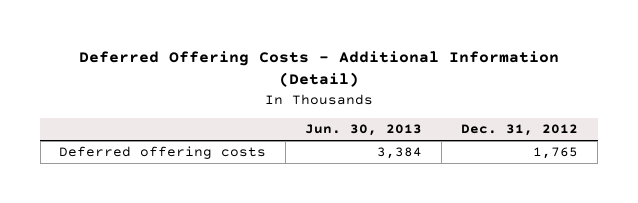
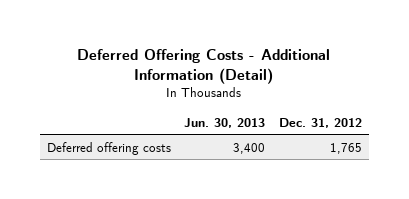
[377,147,423,160] 3,384 -> [233,142,266,154] 3,400

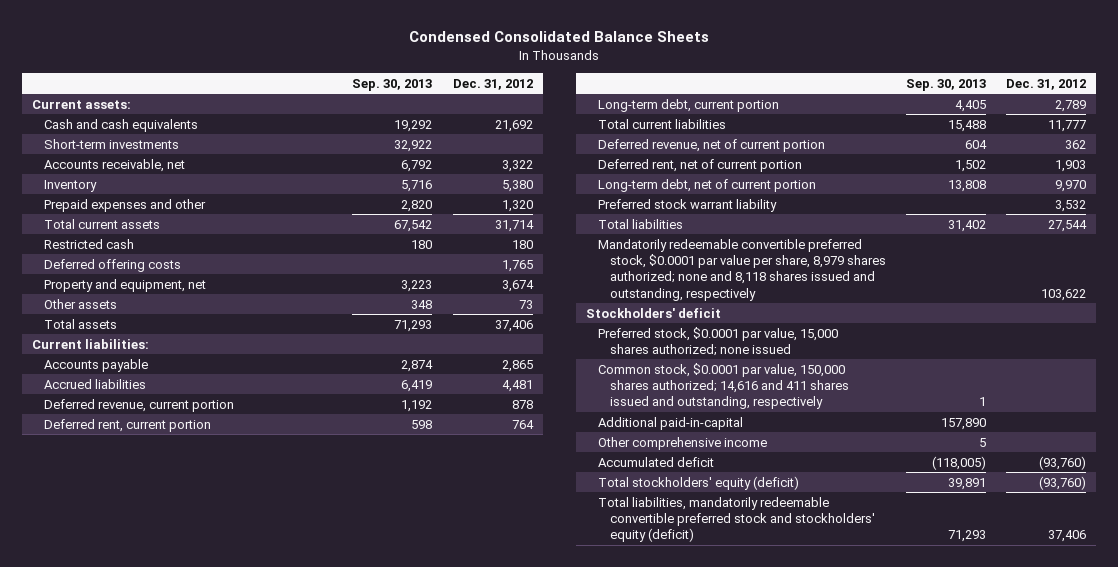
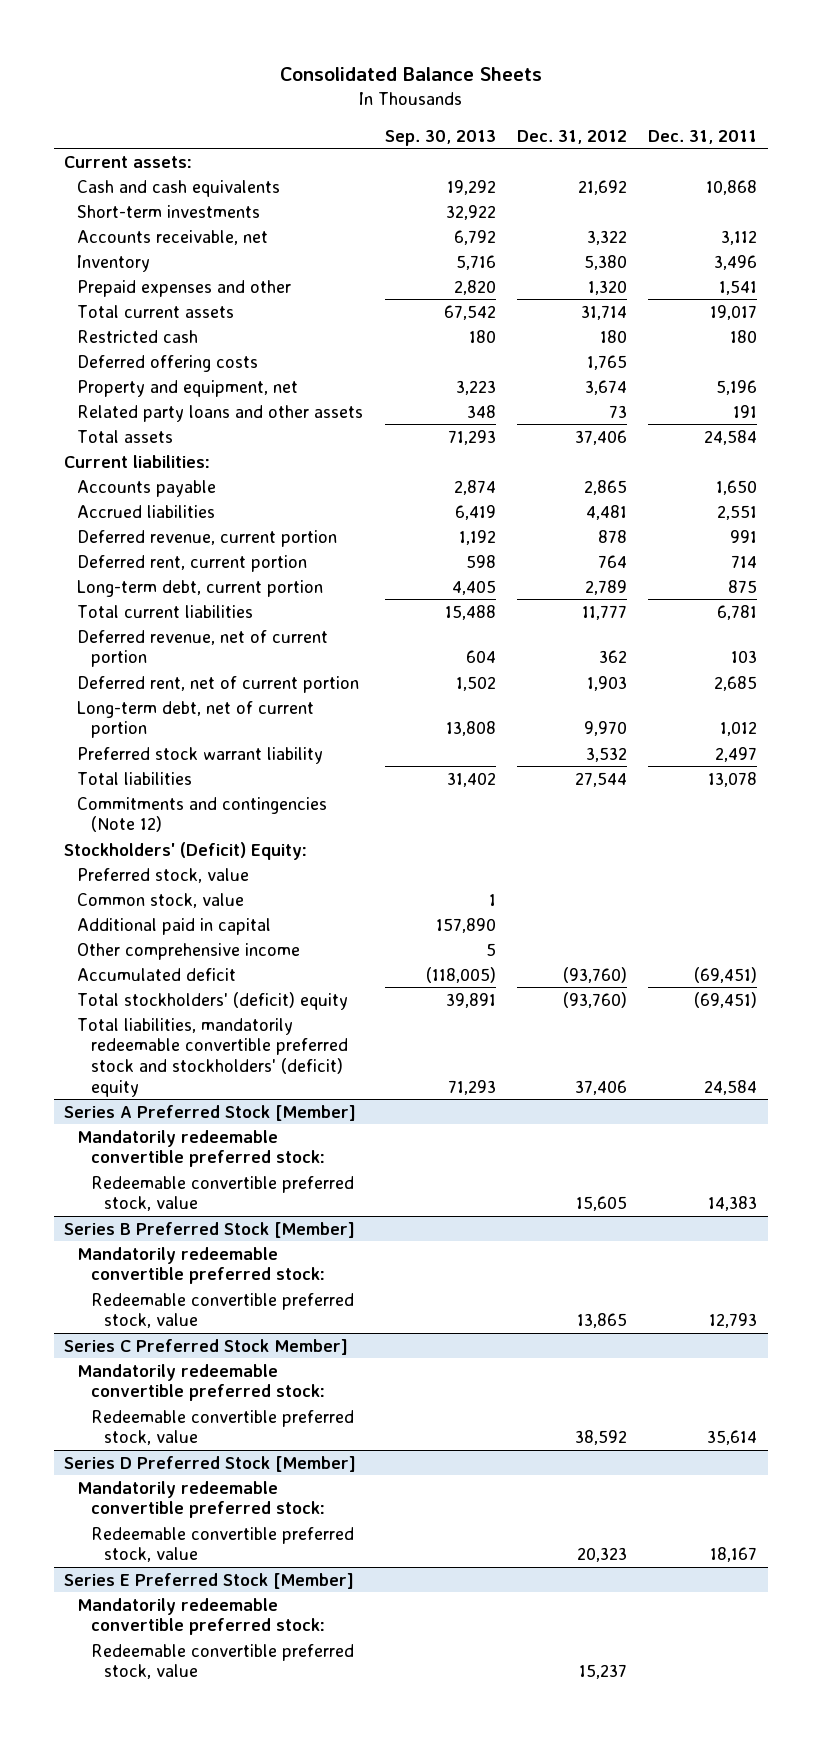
[409,31,710,43] Condensed Consolidated Balance Sheets -> [279,67,542,82] Consolidated Balance Sheets
none -> [648,129,758,144] Dec. 31, 2011
[44,298,118,309] Other assets -> [77,404,364,422] Related party loans and other assets
[597,238,886,301] Mandatorily redeemable convertible preferred stock, $0.0001 par value per share, 8,979 shares authorized; none and 8,118 shares issued and outstanding, respectively -> none
none -> [77,796,328,833] Commitments and contingencies (Note 12)
[585,307,721,318] Stockholders' deficit -> [64,841,308,860] Stockholders' (Deficit) Equity:
[597,326,838,356] Preferred stock, $0.0001 par value, 15,000 shares authorized; none issued -> [77,867,250,883] Preferred stock, value
[597,362,849,410] Common stock, $0.0001 par value, 150,000 shares authorized; 14,616 and 411 shares issued and outstanding, respectively -> [77,892,245,908] Common stock, value
[597,416,743,430] Additional paid-in-capital -> [77,917,272,935] Additional paid in capital
[597,475,799,490] Total stockholders' equity (deficit) -> [77,991,349,1010] Total stockholders' (deficit) equity
[597,496,875,543] Total liabilities, mandatorily redeemable convertible preferred stock and stockholders' equity (deficit) -> [77,1017,348,1097] Total liabilities, mandatorily redeemable convertible preferred stock and stockholders' (deficit) equity
none -> [64,1104,357,1121] Series A Preferred Stock [Member]
none -> [77,1129,325,1168] Mandatorily redeemable convertible preferred stock:
none -> [90,1175,354,1212] Redeemable convertible preferred stock, value
none -> [64,1221,356,1238] Series B Preferred Stock [Member]
none -> [77,1246,325,1285] Mandatorily redeemable convertible preferred stock:
none -> [90,1292,354,1329] Redeemable convertible preferred stock, value
none -> [64,1338,349,1355] Series C Preferred Stock Member]
none -> [77,1363,325,1402] Mandatorily redeemable convertible preferred stock:
none -> [90,1409,354,1446] Redeemable convertible preferred stock, value
none -> [64,1455,357,1472] Series D Preferred Stock [Member]
none -> [77,1480,325,1519] Mandatorily redeemable convertible preferred stock:
none -> [90,1526,354,1563] Redeemable convertible preferred stock, value
none -> [64,1572,355,1589] Series E Preferred Stock [Member]
none -> [77,1597,325,1636] Mandatorily redeemable convertible preferred stock:
none -> [90,1643,354,1680] Redeemable convertible preferred stock, value

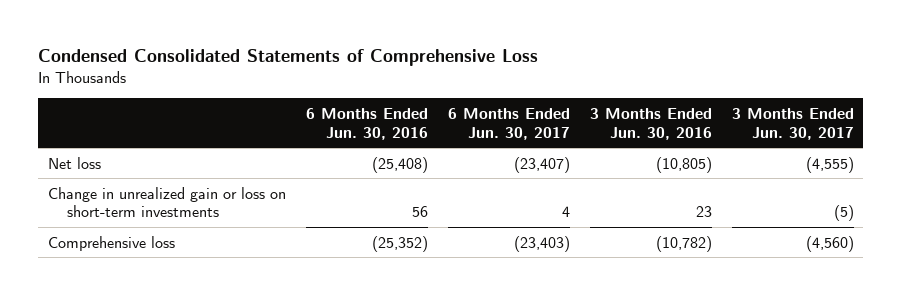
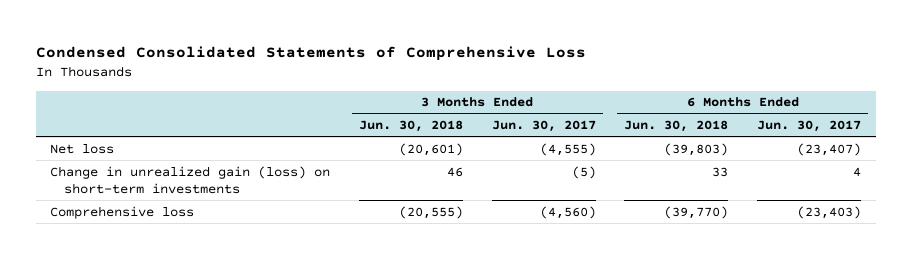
[305,107,428,140] 6 Months Ended Jun. 30, 2016 -> none
[589,107,712,140] 3 Months Ended Jun. 30, 2016 -> none
none -> [358,119,463,132] Jun. 30, 2018
none -> [624,119,729,132] Jun. 30, 2018
[48,186,287,218] Change in unrealized gain or loss on short-term investments -> [50,165,331,194] Change in unrealized gain (loss) on short-term investments

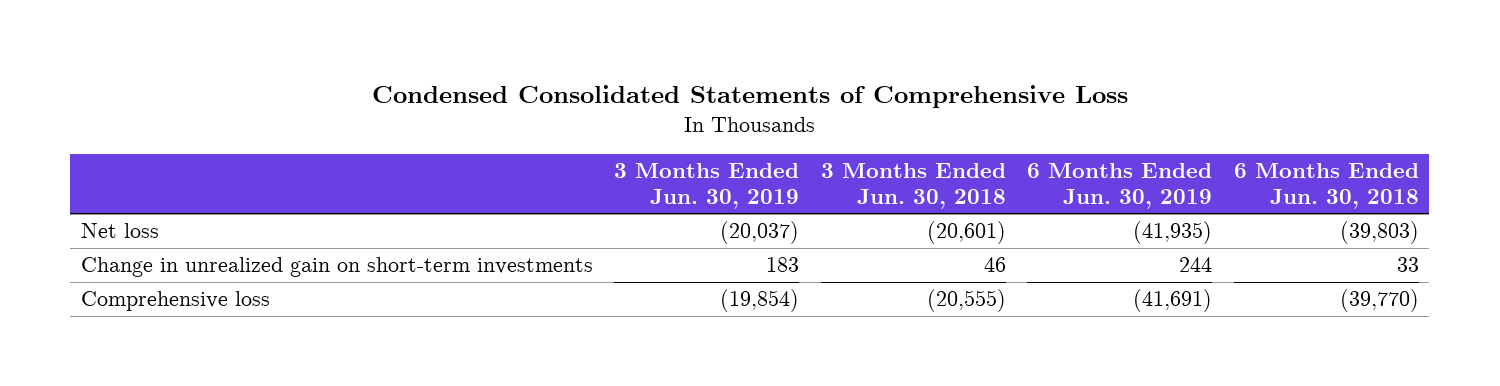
[491,119,596,132] Jun. 30, 2017 -> none
[757,119,862,132] Jun. 30, 2017 -> none
none -> [614,162,800,209] 3 Months Ended Jun. 30, 2019
none -> [1027,162,1213,209] 6 Months Ended Jun. 30, 2019
[50,165,331,194] Change in unrealized gain (loss) on short-term investments -> [81,257,594,278] Change in unrealized gain on short-term investments

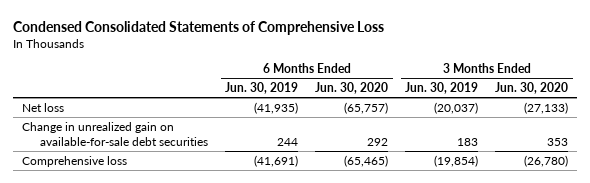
[820,162,1006,209] 3 Months Ended Jun. 30, 2018 -> none
[1233,162,1419,209] 6 Months Ended Jun. 30, 2018 -> none
none -> [315,82,389,95] Jun. 30, 2020
none -> [495,82,569,95] Jun. 30, 2020
[81,257,594,278] Change in unrealized gain on short-term investments -> [21,121,209,146] Change in unrealized gain on available-for-sale debt securities

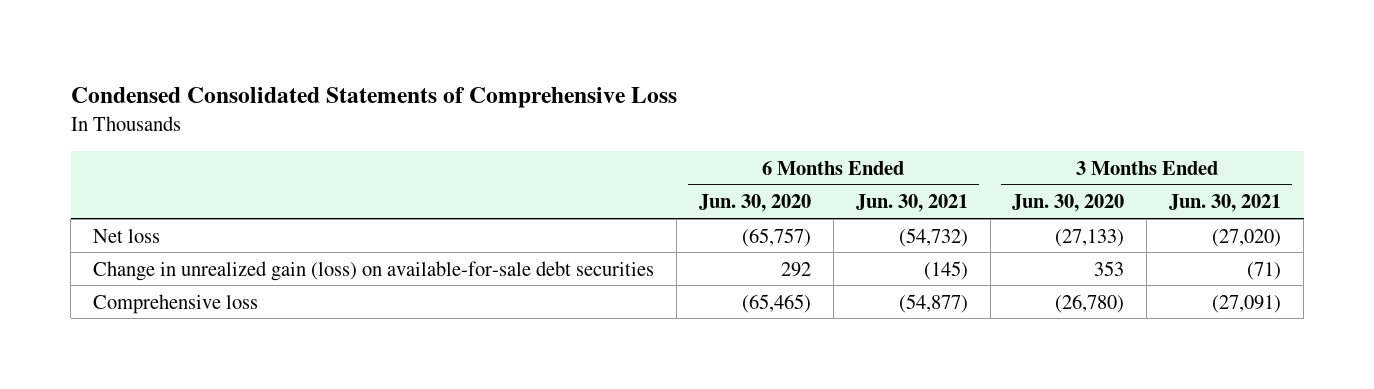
[225,82,299,95] Jun. 30, 2019 -> none
[405,82,479,95] Jun. 30, 2019 -> none
none -> [855,194,968,213] Jun. 30, 2021
none -> [1169,194,1282,213] Jun. 30, 2021
[21,121,209,146] Change in unrealized gain on available-for-sale debt securities -> [93,260,655,281] Change in unrealized gain (loss) on available-for-sale debt securities

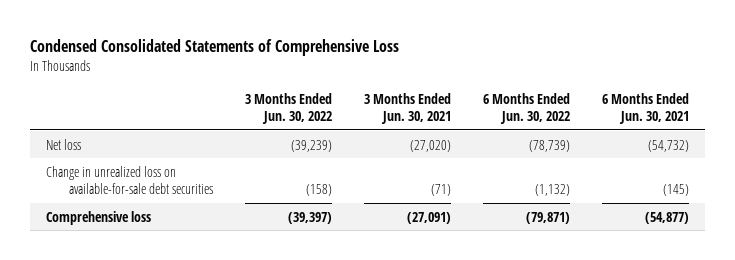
[698,194,811,213] Jun. 30, 2020 -> none
[1012,194,1125,213] Jun. 30, 2020 -> none
none -> [244,92,332,125] 3 Months Ended Jun. 30, 2022
none -> [482,92,570,125] 6 Months Ended Jun. 30, 2022
[93,260,655,281] Change in unrealized gain (loss) on available-for-sale debt securities -> [46,165,213,194] Change in unrealized loss on available-for-sale debt securities

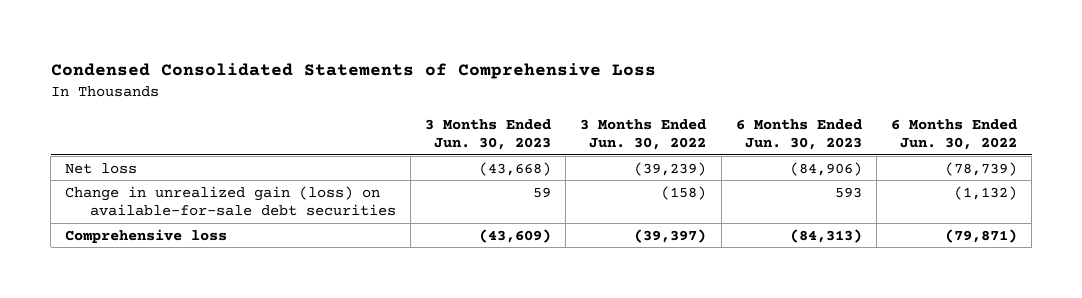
[363,92,451,125] 3 Months Ended Jun. 30, 2021 -> none
[601,92,689,125] 6 Months Ended Jun. 30, 2021 -> none
none -> [425,118,552,151] 3 Months Ended Jun. 30, 2023
none -> [735,118,862,151] 6 Months Ended Jun. 30, 2023
[46,165,213,194] Change in unrealized loss on available-for-sale debt securities -> [65,185,396,217] Change in unrealized gain (loss) on available-for-sale debt securities

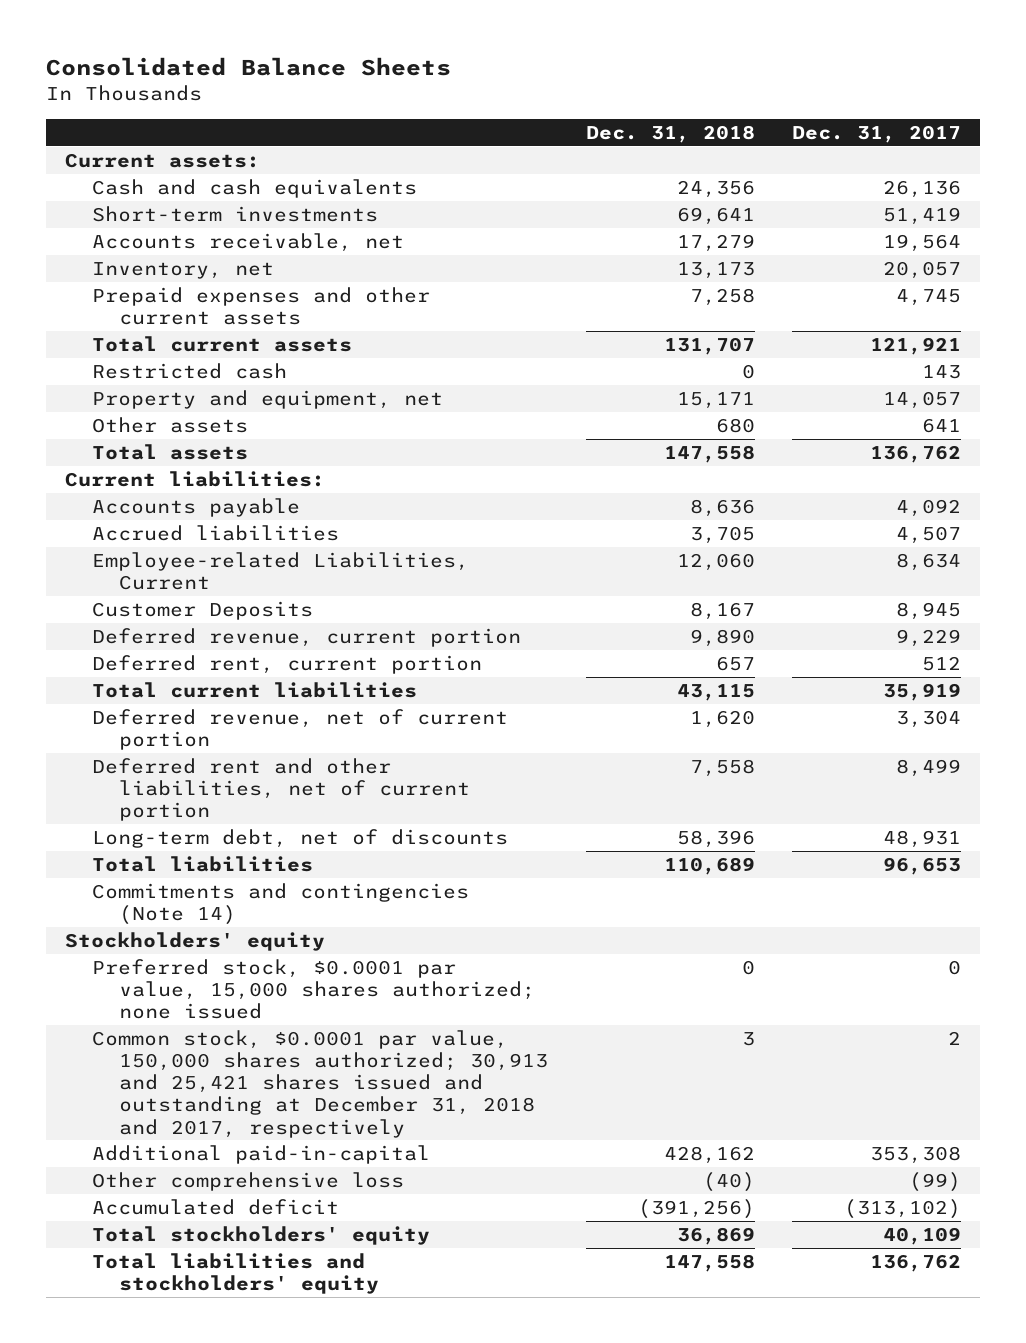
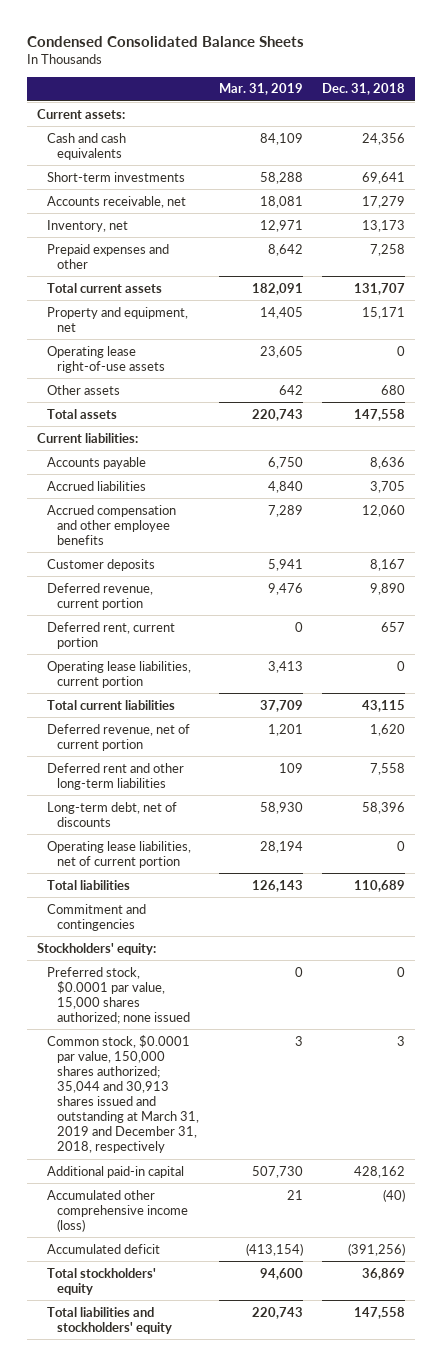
[45,57,451,77] Consolidated Balance Sheets -> [27,35,305,47] Condensed Consolidated Balance Sheets
[792,124,962,143] Dec. 31, 2017 -> none
none -> [218,83,303,96] Mar. 31, 2019
[92,286,431,326] Prepaid expenses and other current assets -> [46,243,169,269] Prepaid expenses and other
[92,362,288,379] Restricted cash -> none
none -> [46,345,165,373] Operating lease right-of-use assets
[92,551,470,591] Employee-related Liabilities, Current -> [46,504,176,545] Accrued compensation and other employee benefits
[92,600,314,620] Customer Deposits -> [46,558,155,571] Customer deposits
none -> [46,660,191,688] Operating lease liabilities, current portion
[92,757,471,822] Deferred rent and other liabilities, net of current portion -> [46,762,184,790] Deferred rent and other long-term liabilities
none -> [46,840,191,868] Operating lease liabilities, net of current portion
[92,882,470,926] Commitments and contingencies (Note 14) -> [46,903,146,931] Commitment and contingencies
[64,931,325,951] Stockholders' equity -> [36,942,156,955] Stockholders' equity:
[92,1029,549,1138] Common stock, $0.0001 par value, 150,000 shares authorized; 30,913 and 25,421 shares issued and outstanding at December 31, 2018 and 2017, respectively -> [46,1034,199,1154] Common stock, $0.0001 par value, 150,000 shares authorized; 35,044 and 30,913 shares issued and outstanding at March 31, 2019 and December 31, 2018, respectively
[92,1144,431,1164] Additional paid-in-capital -> [46,1165,184,1178] Additional paid-in capital
[92,1171,405,1191] Other comprehensive loss -> [46,1189,188,1232] Accumulated other comprehensive income (loss)

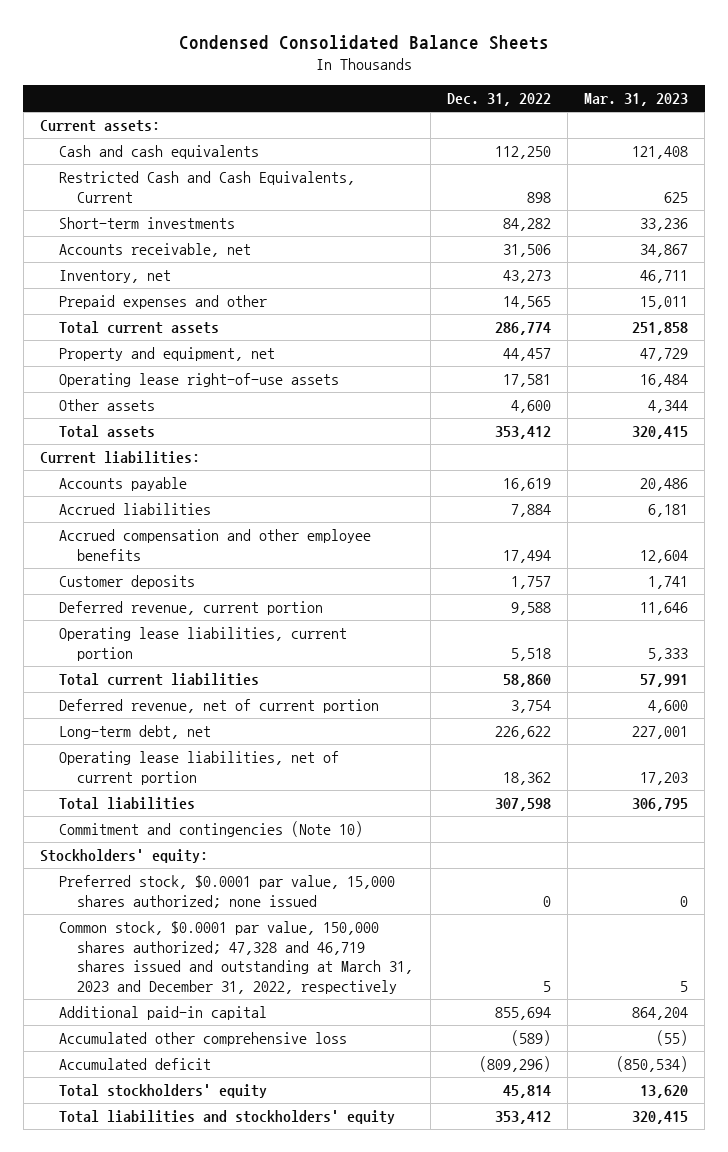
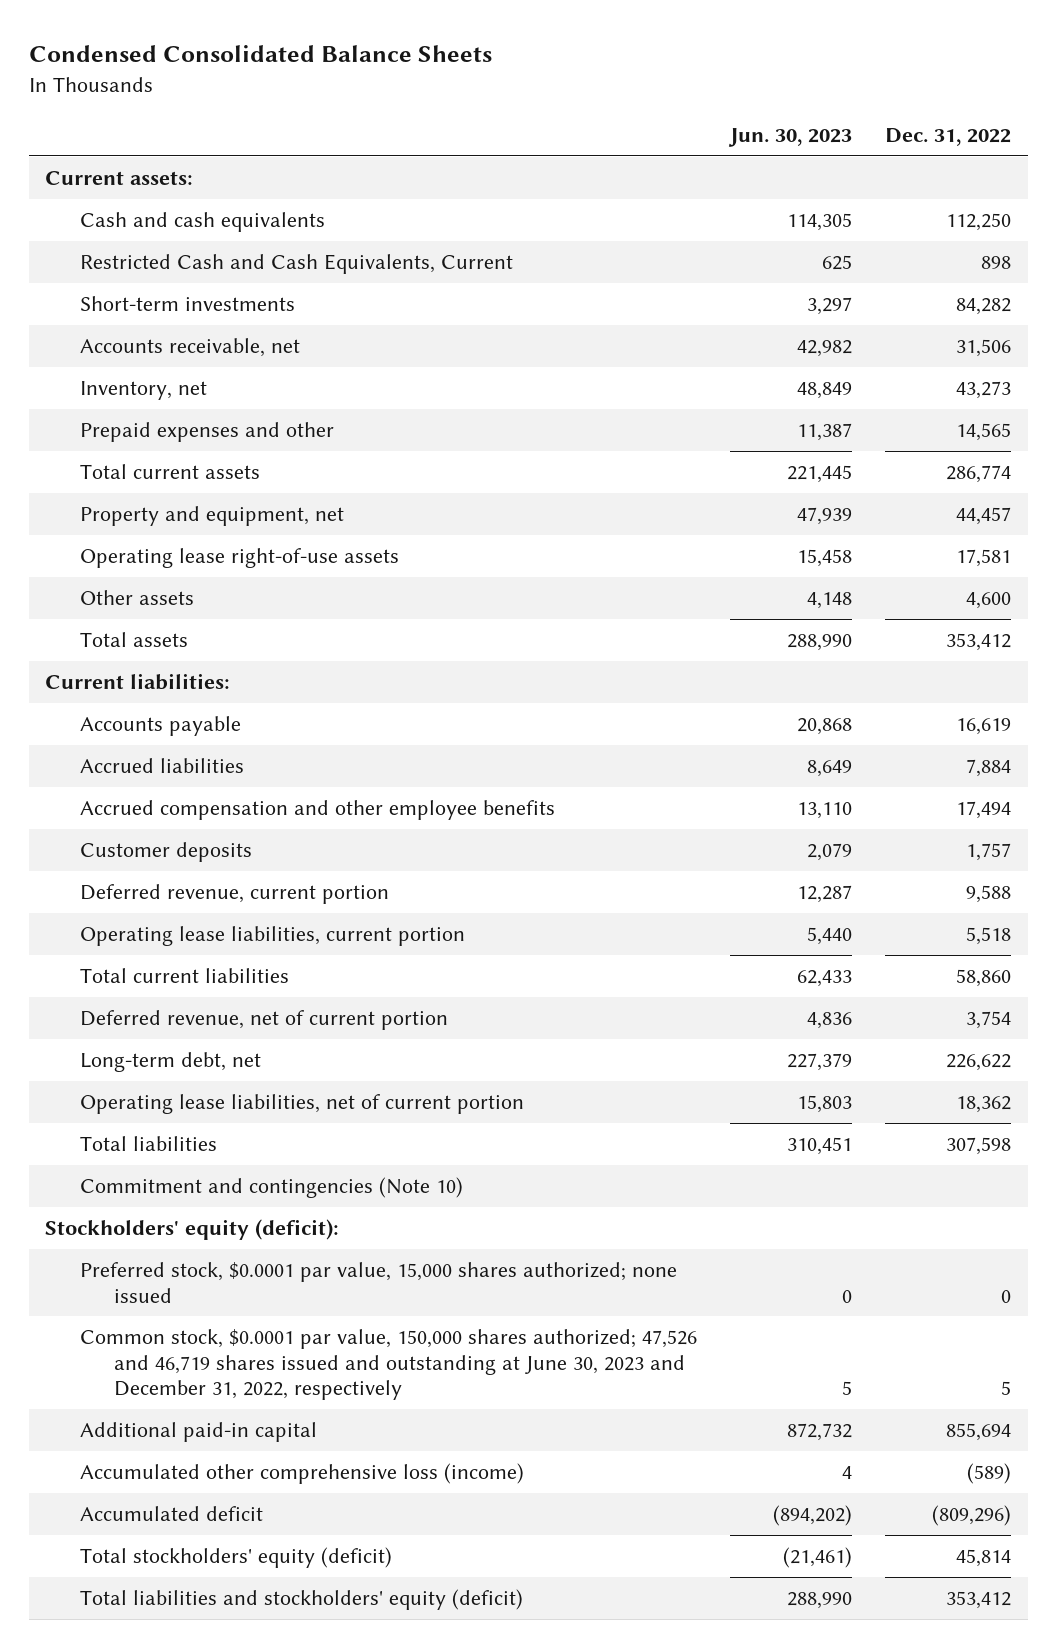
[584,93,689,107] Mar. 31, 2023 -> none
none -> [728,127,853,147] Jun. 30, 2023
[39,849,208,864] Stockholders' equity: -> [45,1218,340,1240] Stockholders' equity (deficit):
[58,921,414,994] Common stock, $0.0001 par value, 150,000 shares authorized; 47,328 and 46,719 shares issued and outstanding at March 31, 2023 and December 31, 2022, respectively -> [79,1328,697,1401] Common stock, $0.0001 par value, 150,000 shares authorized; 47,526 and 46,719 shares issued and outstanding at June 30, 2023 and December 31, 2022, respectively
[58,1032,347,1047] Accumulated other comprehensive loss -> [79,1462,524,1484] Accumulated other comprehensive loss (income)
[58,1084,267,1099] Total stockholders' equity -> [79,1546,392,1568] Total stockholders' equity (deficit)
[58,1110,395,1125] Total liabilities and stockholders' equity -> [79,1588,523,1610] Total liabilities and stockholders' equity (deficit)

